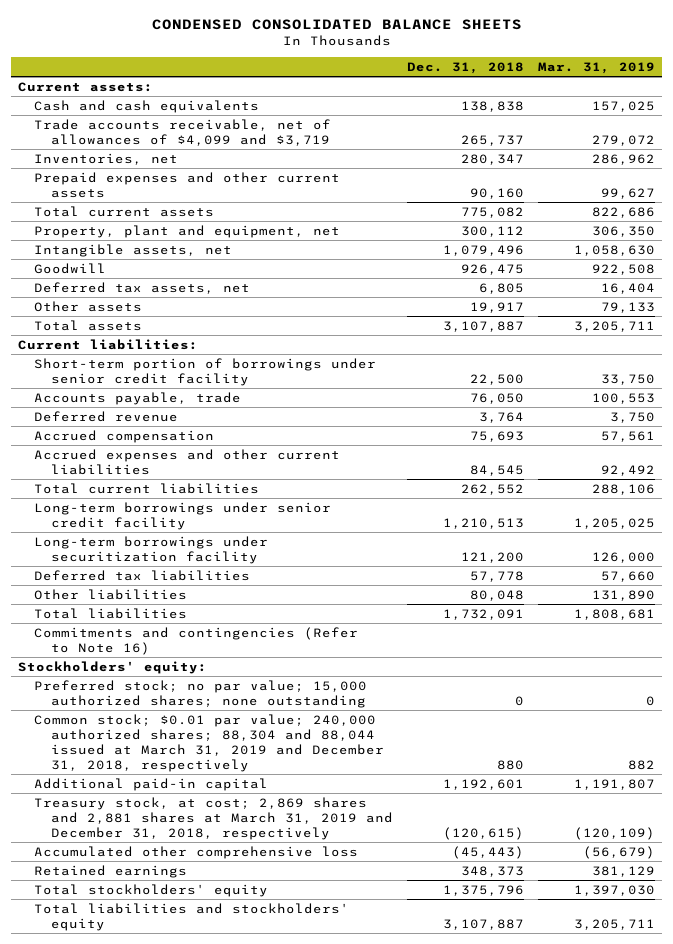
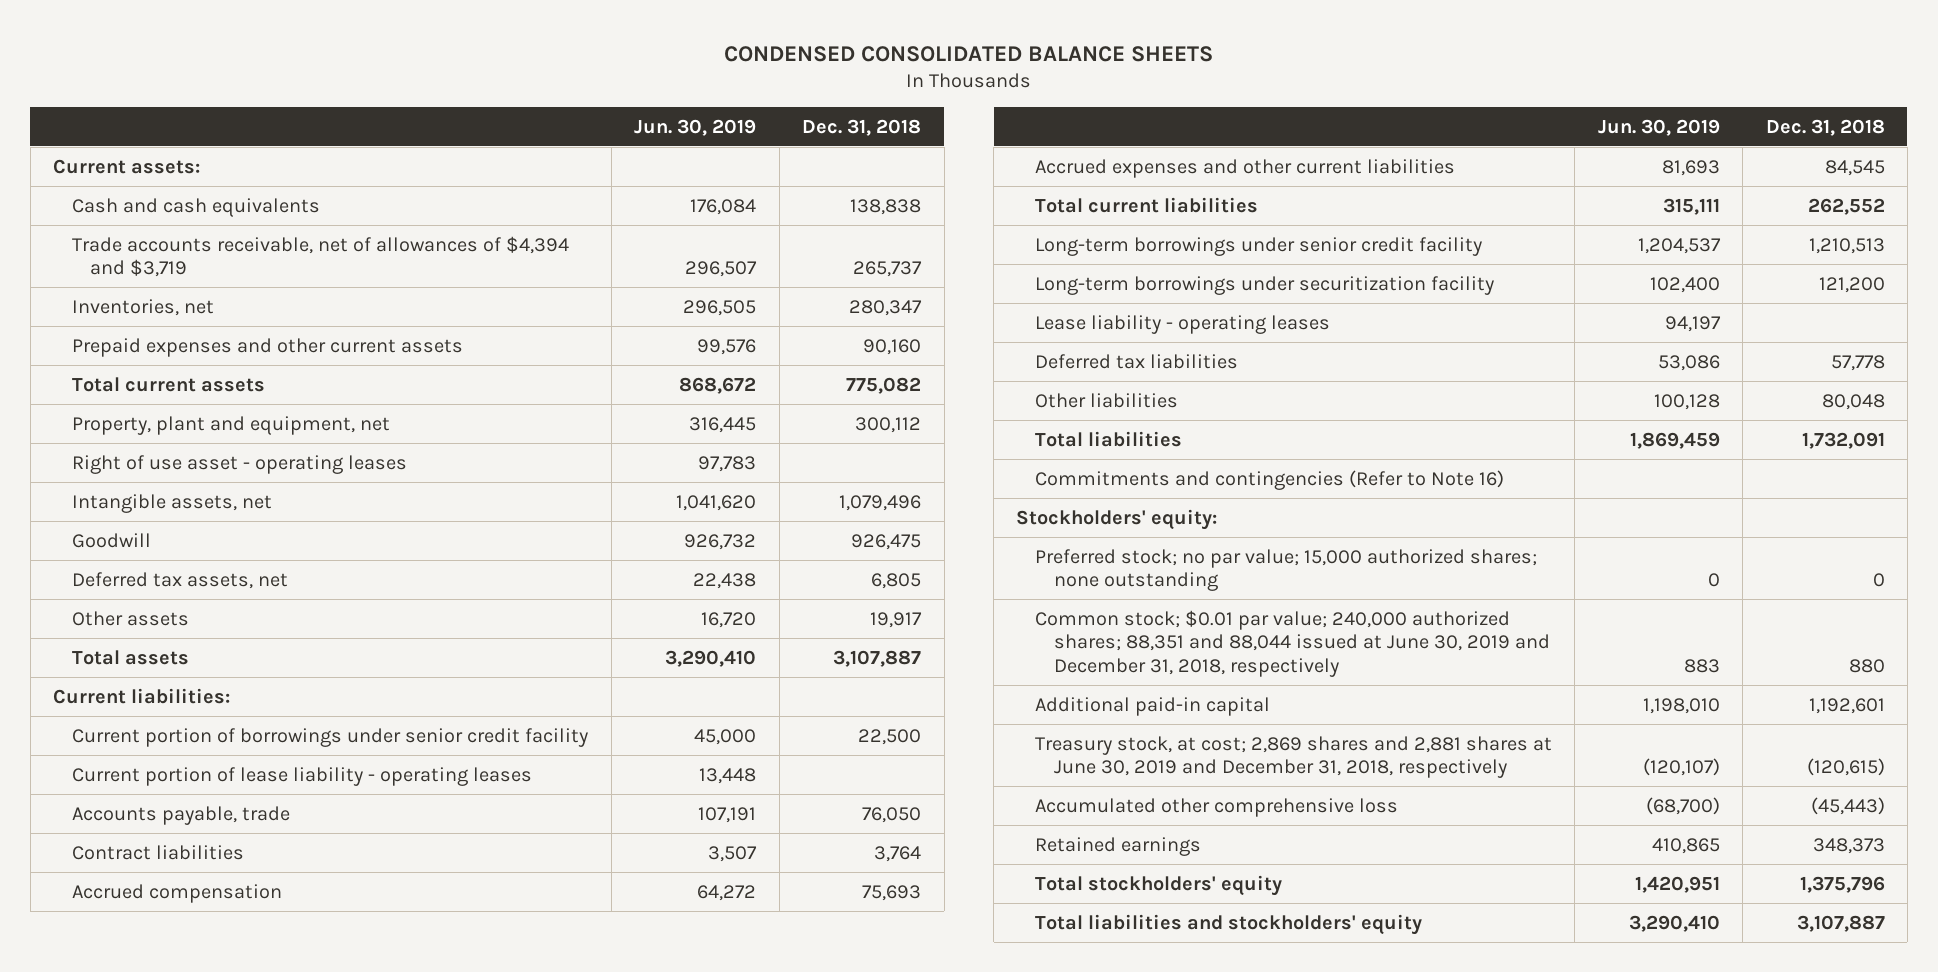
[538,61,656,74] Mar. 31, 2019 -> none
none -> [634,118,757,136] Jun. 30, 2019
[34,118,332,146] Trade accounts receivable, net of allowances of $4,099 and $3,719 -> [71,235,569,278] Trade accounts receivable, net of allowances of $4,394 and $3,719
none -> [71,454,407,474] Right of use asset - operating leases
[34,357,377,386] Short-term portion of borrowings under senior credit facility -> [71,727,588,747] Current portion of borrowings under senior credit facility
none -> [71,766,532,786] Current portion of lease liability - operating leases
[34,410,179,422] Deferred revenue -> [71,844,244,860] Contract liabilities
none -> [1035,314,1331,334] Lease liability - operating leases
[34,713,384,772] Common stock; $0.01 par value; 240,000 authorized shares; 88,304 and 88,044 issued at March 31, 2019 and December 31, 2018, respectively -> [1035,609,1550,678] Common stock; $0.01 par value; 240,000 authorized shares; 88,351 and 88,044 issued at June 30, 2019 and December 31, 2018, respectively
[34,796,393,840] Treasury stock, at cost; 2,869 shares and 2,881 shares at March 31, 2019 and December 31, 2018, respectively -> [1035,735,1553,779] Treasury stock, at cost; 2,869 shares and 2,881 shares at June 30, 2019 and December 31, 2018, respectively

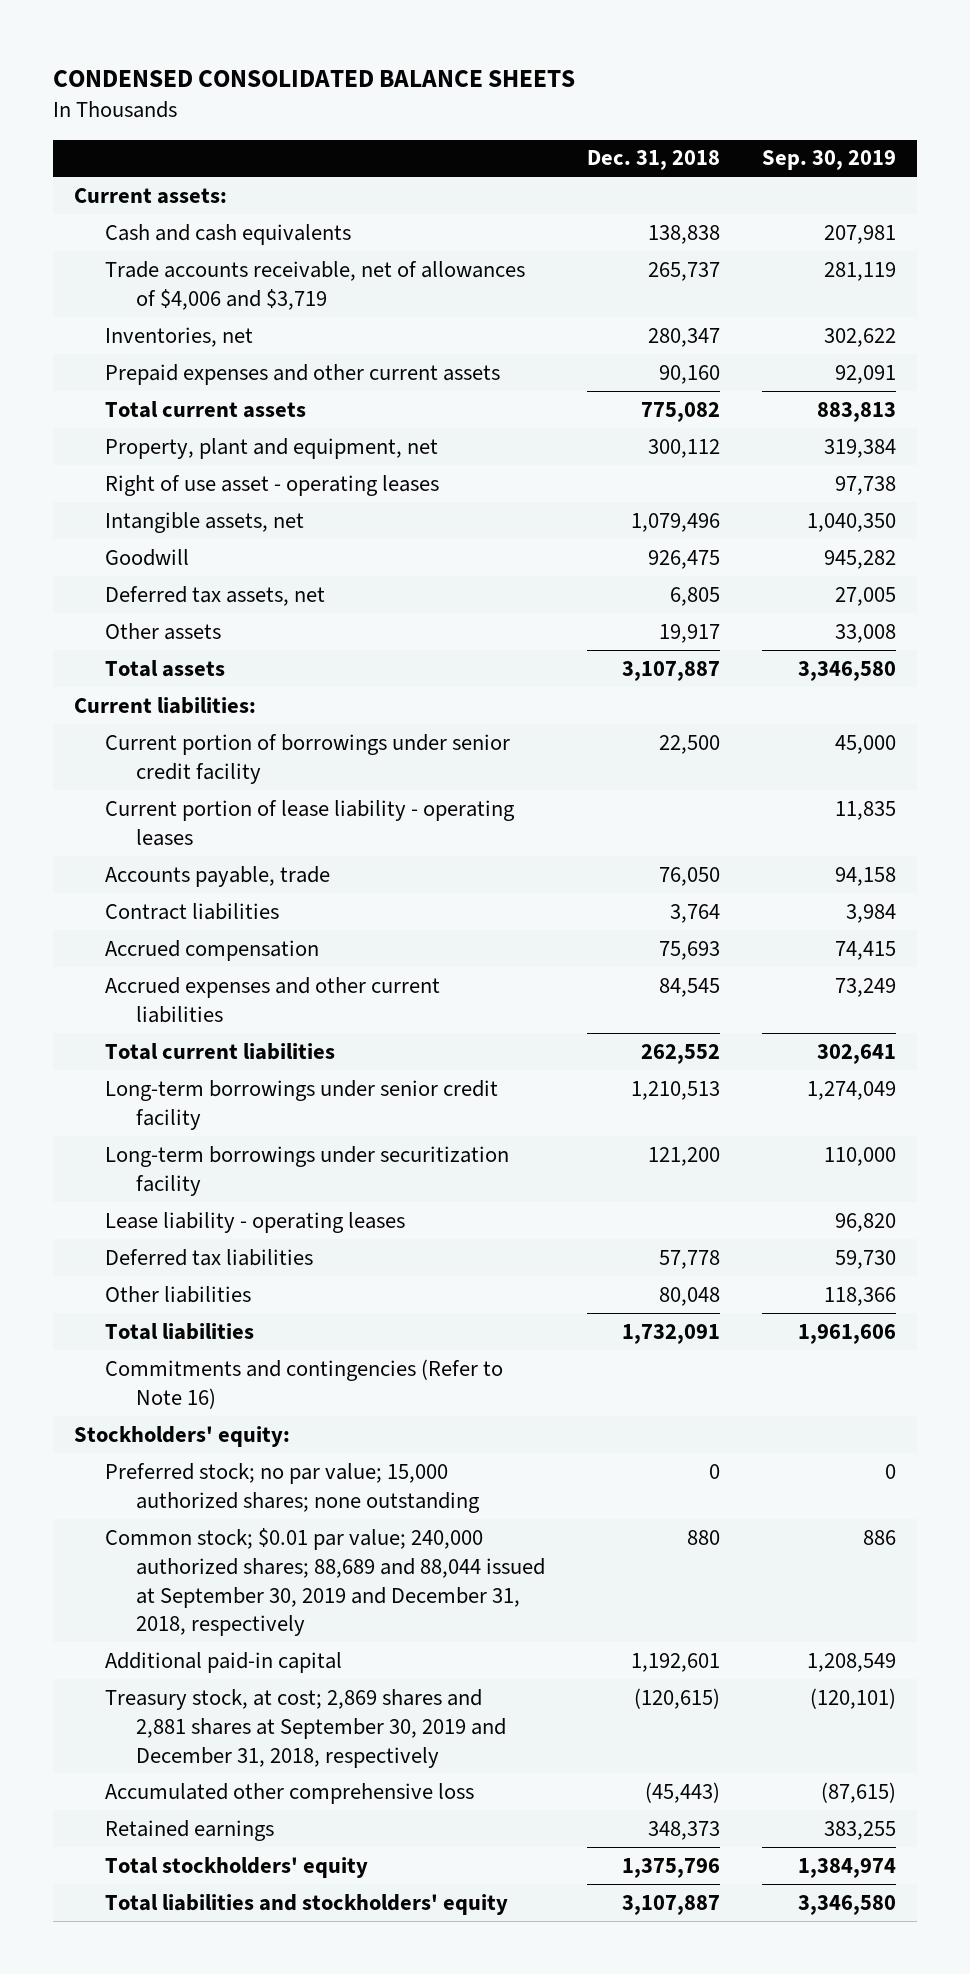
[634,118,757,136] Jun. 30, 2019 -> none
none -> [762,150,897,171] Sep. 30, 2019
[71,235,569,278] Trade accounts receivable, net of allowances of $4,394 and $3,719 -> [104,260,525,310] Trade accounts receivable, net of allowances of $4,006 and $3,719
[1035,609,1550,678] Common stock; $0.01 par value; 240,000 authorized shares; 88,351 and 88,044 issued at June 30, 2019 and December 31, 2018, respectively -> [104,1527,546,1637] Common stock; $0.01 par value; 240,000 authorized shares; 88,689 and 88,044 issued at September 30, 2019 and December 31, 2018, respectively
[1035,735,1553,779] Treasury stock, at cost; 2,869 shares and 2,881 shares at June 30, 2019 and December 31, 2018, respectively -> [104,1688,507,1768] Treasury stock, at cost; 2,869 shares and 2,881 shares at September 30, 2019 and December 31, 2018, respectively

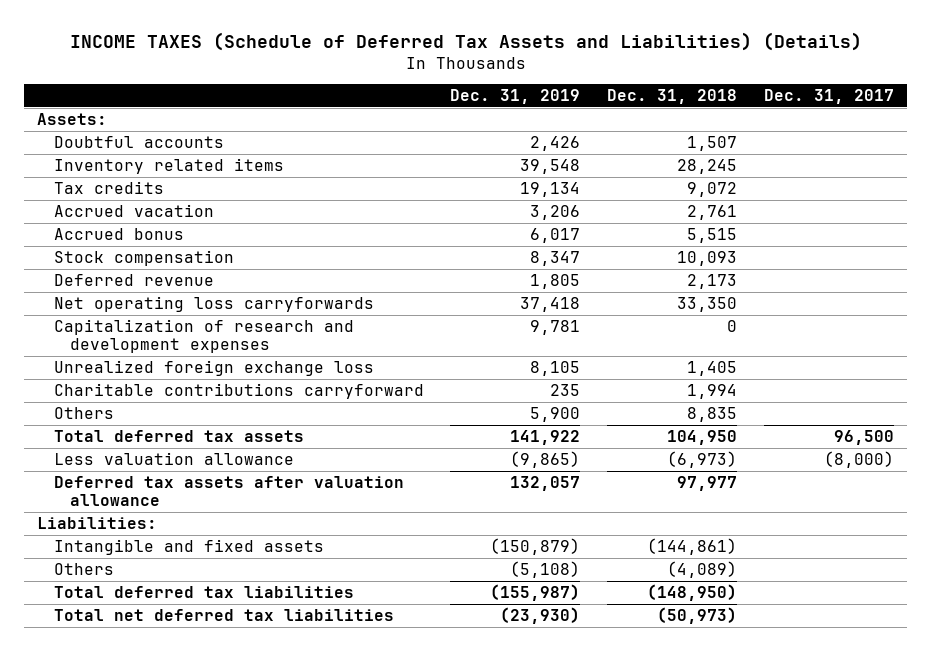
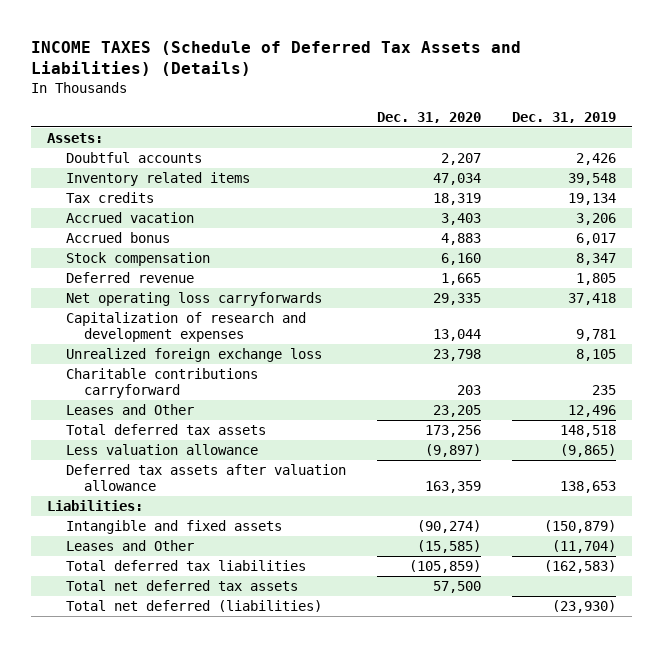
[607,88,738,104] Dec. 31, 2018 -> none
[763,88,894,104] Dec. 31, 2017 -> none
none -> [376,111,481,123] Dec. 31, 2020
[53,406,114,419] Others -> none
none -> [65,403,194,415] Leases and Other
[510,429,581,445] 141,922 -> [560,424,617,437] 148,518
[510,475,581,491] 132,057 -> [560,481,617,494] 138,653
[53,562,114,575] Others -> none
none -> [65,539,194,551] Leases and Other
[490,583,581,601] (155,987) -> [544,559,617,573] (162,583)
none -> [65,579,298,591] Total net deferred tax assets
[53,608,394,621] Total net deferred tax liabilities -> [65,599,322,612] Total net deferred (liabilities)

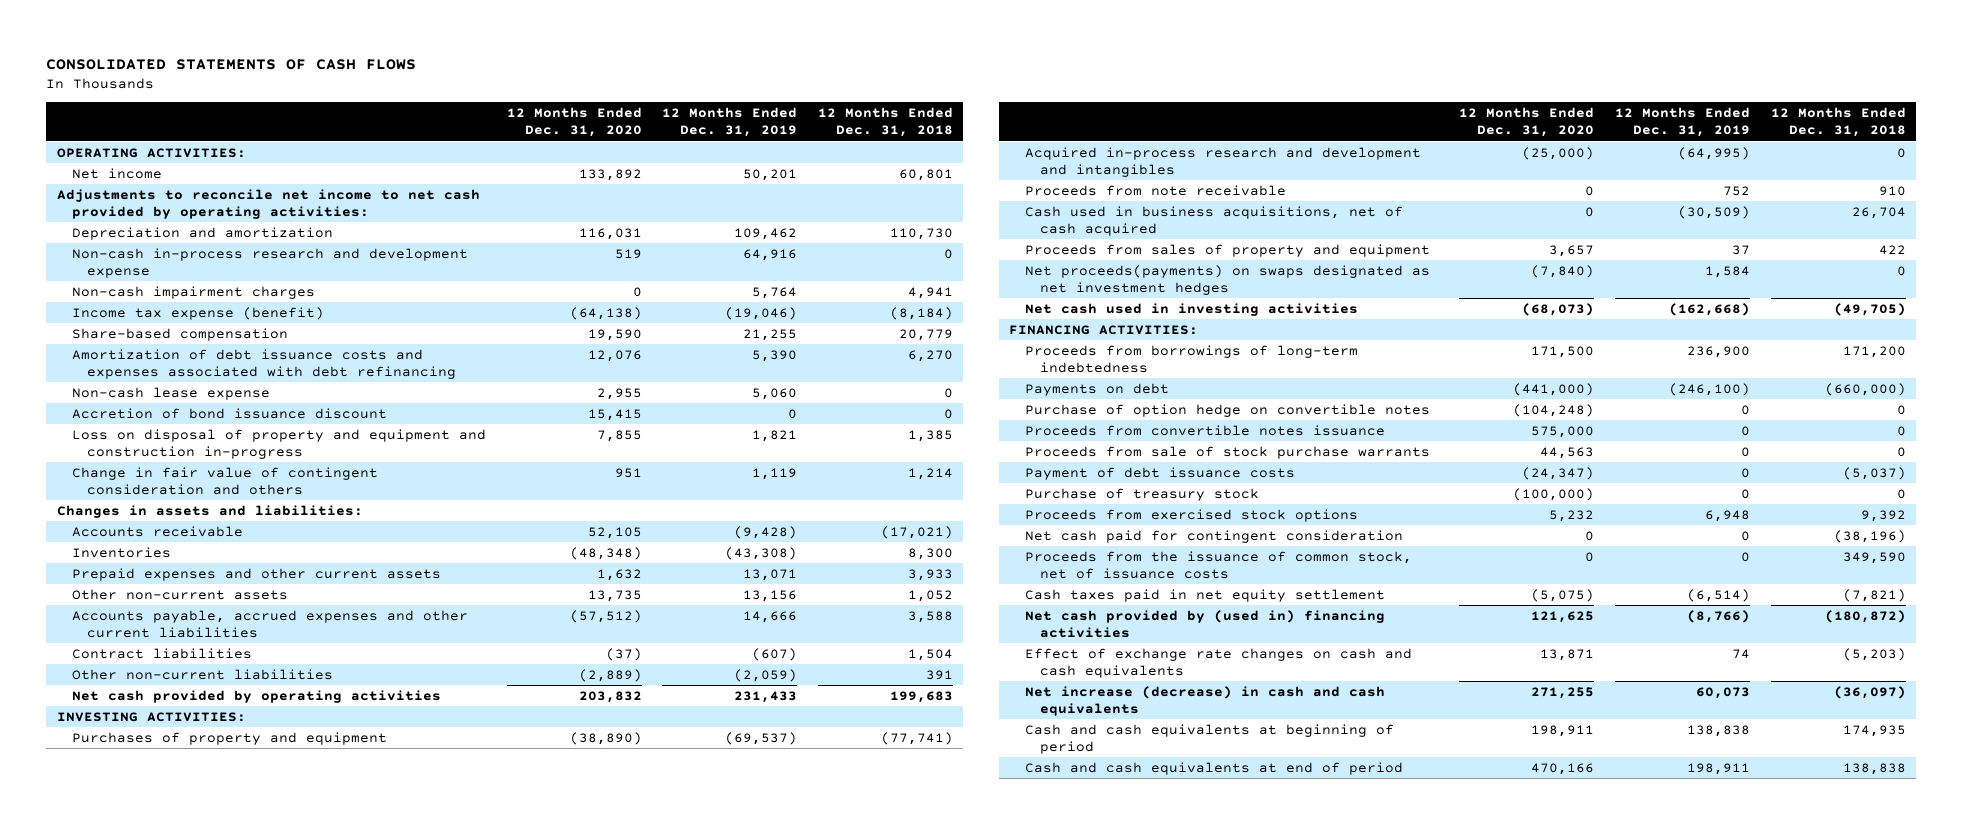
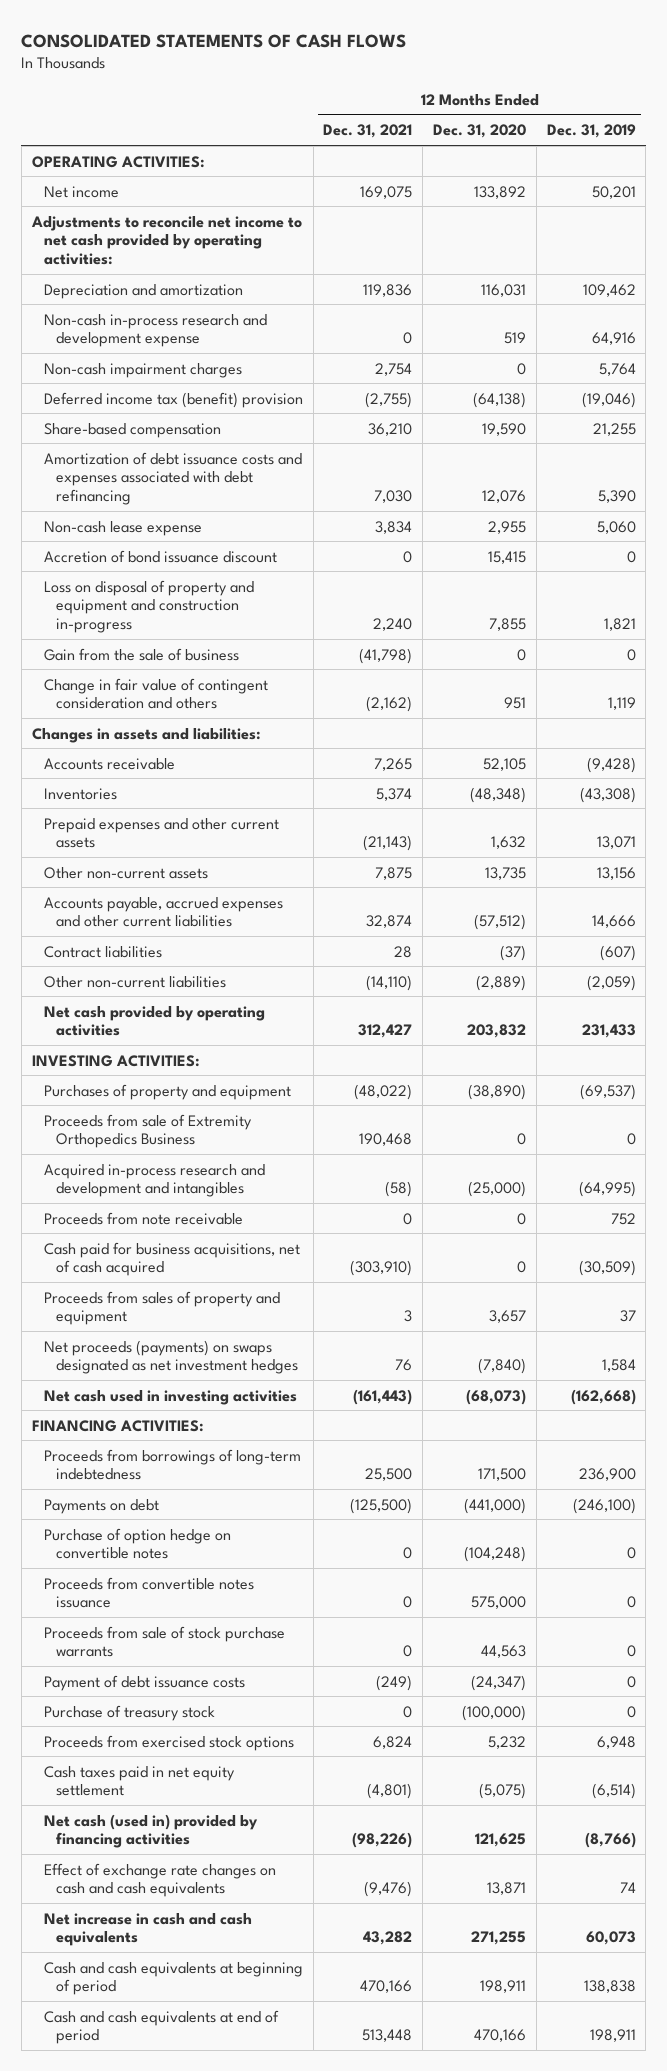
[818,106,954,138] 12 Months Ended Dec. 31, 2018 -> none
none -> [323,124,413,139] Dec. 31, 2021
[72,306,325,320] Income tax expense (benefit) -> [43,391,303,408] Deferred income tax (benefit) provision
none -> [43,647,239,661] Gain from the sale of business
none -> [43,1113,252,1149] Proceeds from sale of Extremity Orthopedics Business
[1024,205,1403,237] Cash used in business acquisitions, net of cash acquired -> [43,1241,300,1277] Cash paid for business acquisitions, net of cash acquired
[1024,264,1430,296] Net proceeds(payments) on swaps designated as net investment hedges -> [43,1339,298,1375] Net proceeds (payments) on swaps designated as net investment hedges
[1024,529,1403,543] Net cash paid for contingent consideration -> none
[1024,550,1412,580] Proceeds from the issuance of common stock, net of issuance costs -> none
[1024,609,1385,639] Net cash provided by (used in) financing activities -> [43,1813,258,1849] Net cash (used in) provided by financing activities
[1024,685,1385,717] Net increase (decrease) in cash and cash equivalents -> [43,1912,252,1947] Net increase in cash and cash equivalents

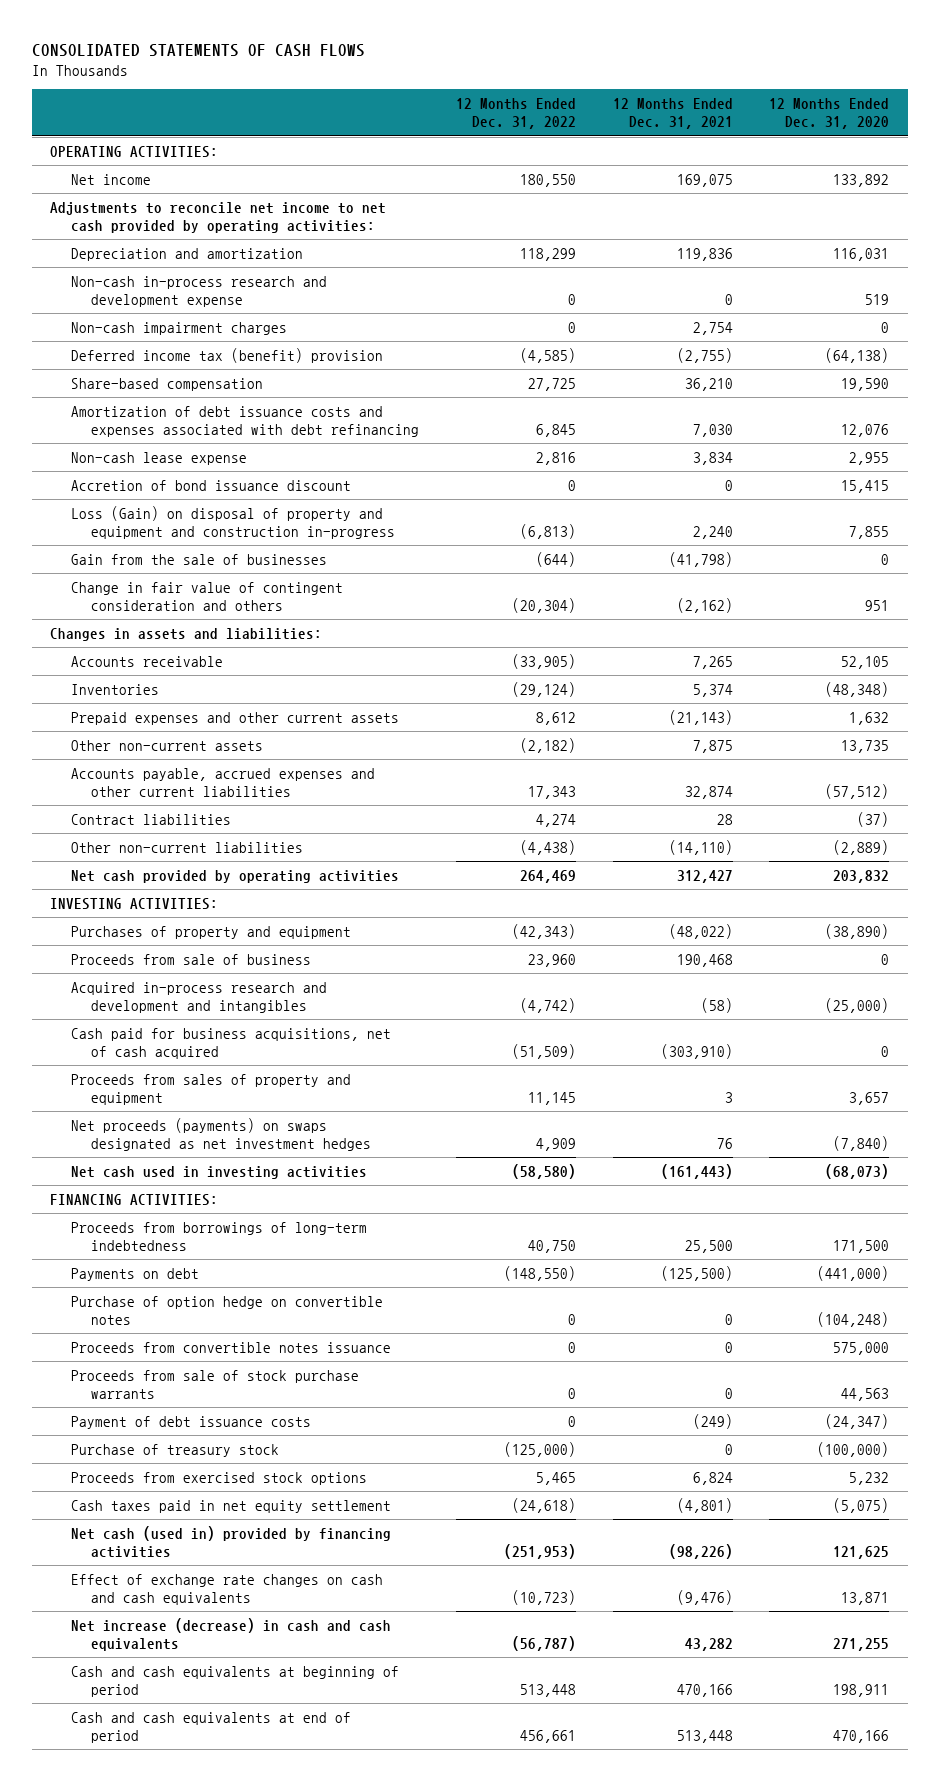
[546,124,636,139] Dec. 31, 2019 -> none
none -> [455,98,576,130] 12 Months Ended Dec. 31, 2022
[43,579,254,634] Loss on disposal of property and equipment and construction in-progress -> [70,505,396,539] Loss (Gain) on disposal of property and equipment and construction in-progress
[43,647,239,661] Gain from the sale of business -> [70,553,327,565] Gain from the sale of businesses
[43,1113,252,1149] Proceeds from sale of Extremity Orthopedics Business -> [70,953,311,965] Proceeds from sale of business
[43,1211,243,1225] Proceeds from note receivable -> none
[43,1912,252,1947] Net increase in cash and cash equivalents -> [70,1617,391,1651] Net increase (decrease) in cash and cash equivalents

